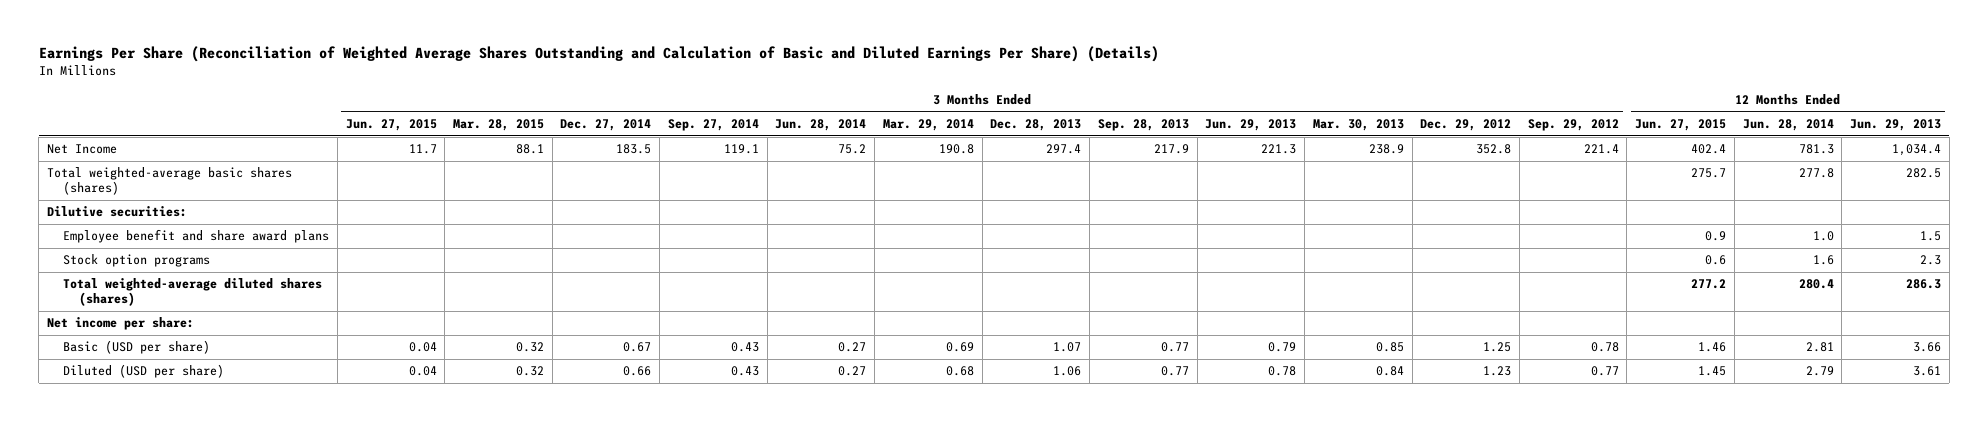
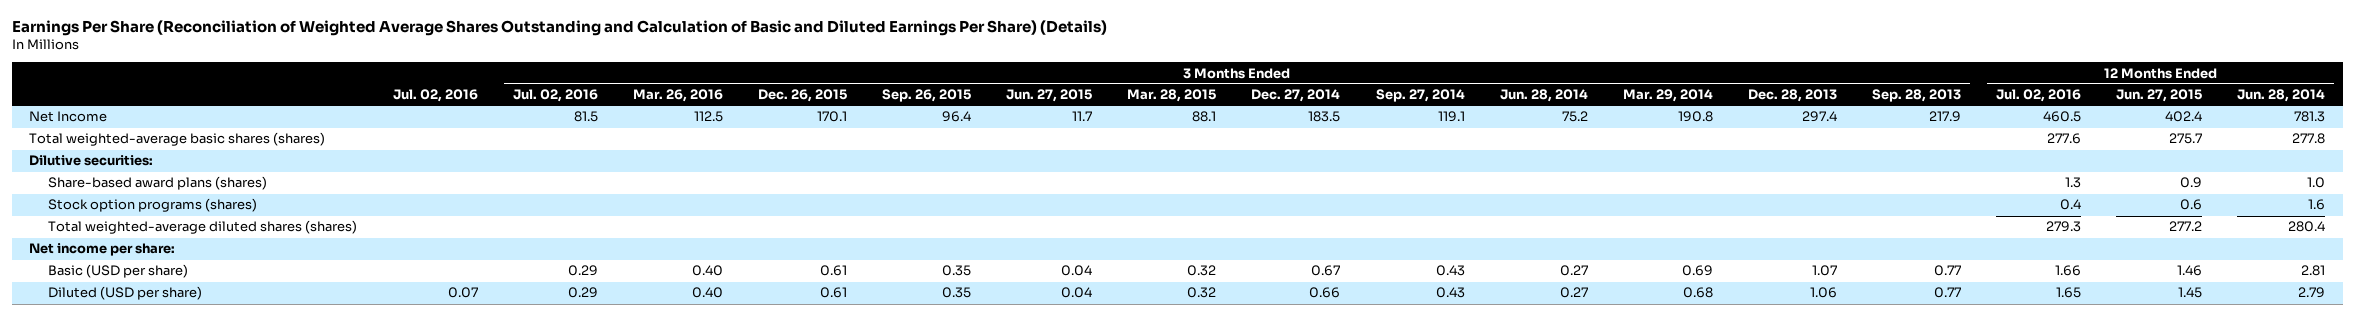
[1205,119,1297,132] Jun. 29, 2013 -> none
[1312,119,1404,132] Mar. 30, 2013 -> none
[1420,119,1512,132] Dec. 29, 2012 -> none
[1527,119,1619,132] Sep. 29, 2012 -> none
[1850,119,1942,132] Jun. 29, 2013 -> none
none -> [392,89,478,103] Jul. 02, 2016
none -> [512,89,598,103] Jul. 02, 2016
none -> [632,89,723,103] Mar. 26, 2016
none -> [757,89,847,103] Dec. 26, 2015
none -> [882,89,972,103] Sep. 26, 2015
none -> [1996,89,2082,103] Jul. 02, 2016
[63,229,330,244] Employee benefit and share award plans -> [48,176,268,191] Share-based award plans (shares)
[63,254,211,268] Stock option programs -> [48,198,258,213] Stock option programs (shares)

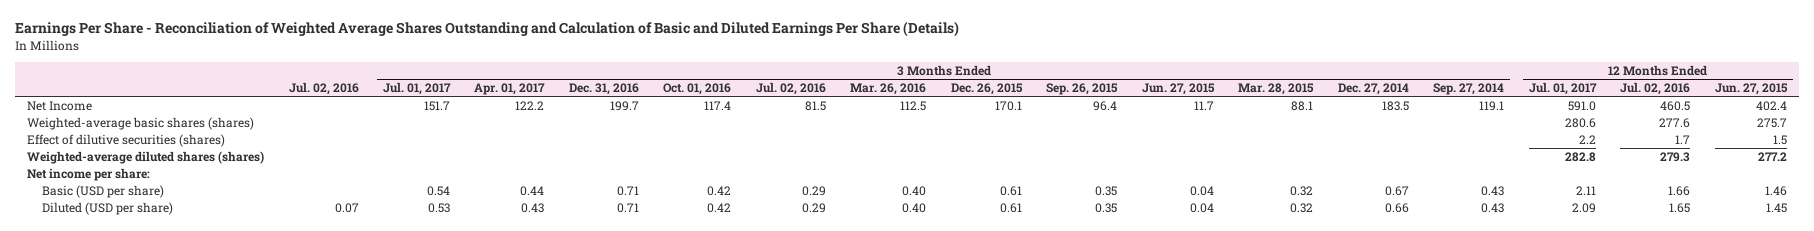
[11,19,1107,36] Earnings Per Share (Reconciliation of Weighted Average Shares Outstanding and Calculation of Basic and Diluted Earnings Per Share) (Details) -> [14,21,959,38] Earnings Per Share - Reconciliation of Weighted Average Shares Outstanding and Calculation of Basic and Diluted Earnings Per Share (Details)
[1499,89,1588,103] Jun. 28, 2014 -> none
[1622,89,1713,103] Mar. 29, 2014 -> none
[1747,89,1837,103] Dec. 28, 2013 -> none
[1872,89,1962,103] Sep. 28, 2013 -> none
[2237,89,2326,103] Jun. 28, 2014 -> none
none -> [383,82,452,96] Jul. 01, 2017
none -> [474,83,546,96] Apr. 01, 2017
none -> [568,83,639,96] Dec. 31, 2016
none -> [663,83,732,96] Oct. 01, 2016
none -> [1528,82,1597,96] Jul. 01, 2017
[29,155,154,167] Dilutive securities: -> none
[48,176,268,191] Share-based award plans (shares) -> none
[48,198,258,213] Stock option programs (shares) -> none
[29,132,326,147] Total weighted-average basic shares (shares) -> [27,117,255,131] Weighted-average basic shares (shares)
none -> [27,134,226,148] Effect of dilutive securities (shares)
[48,220,358,235] Total weighted-average diluted shares (shares) -> [27,151,265,165] Weighted-average diluted shares (shares)

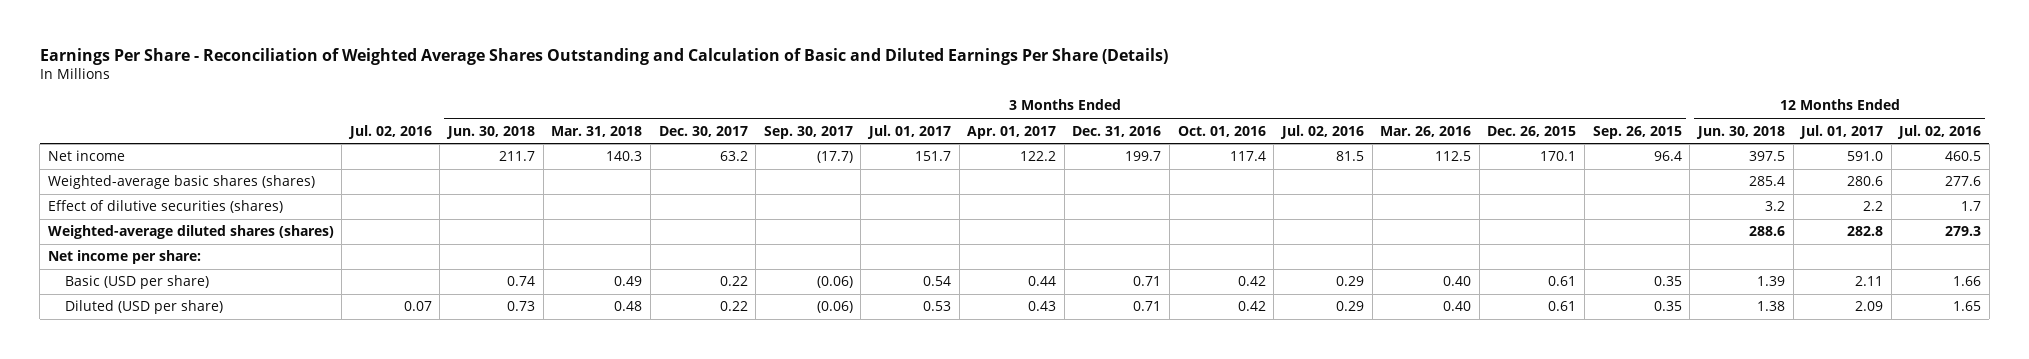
[1141,83,1215,96] Jun. 27, 2015 -> none
[1238,83,1315,96] Mar. 28, 2015 -> none
[1337,83,1409,96] Dec. 27, 2014 -> none
[1433,83,1505,96] Sep. 27, 2014 -> none
[1714,83,1788,96] Jun. 27, 2015 -> none
none -> [446,125,536,139] Jun. 30, 2018
none -> [551,125,643,137] Mar. 31, 2018
none -> [658,125,748,137] Dec. 30, 2017
none -> [763,125,853,139] Sep. 30, 2017
none -> [1695,125,1785,139] Jun. 30, 2018
[27,101,93,112] Net Income -> [47,150,125,162] Net income

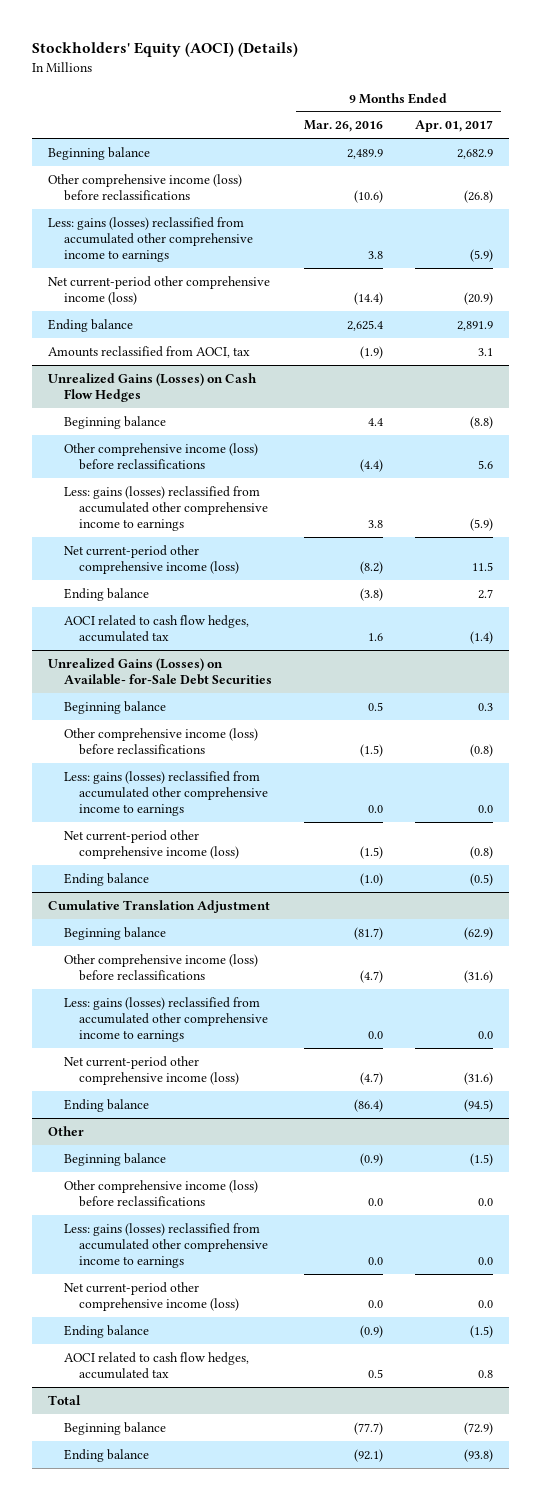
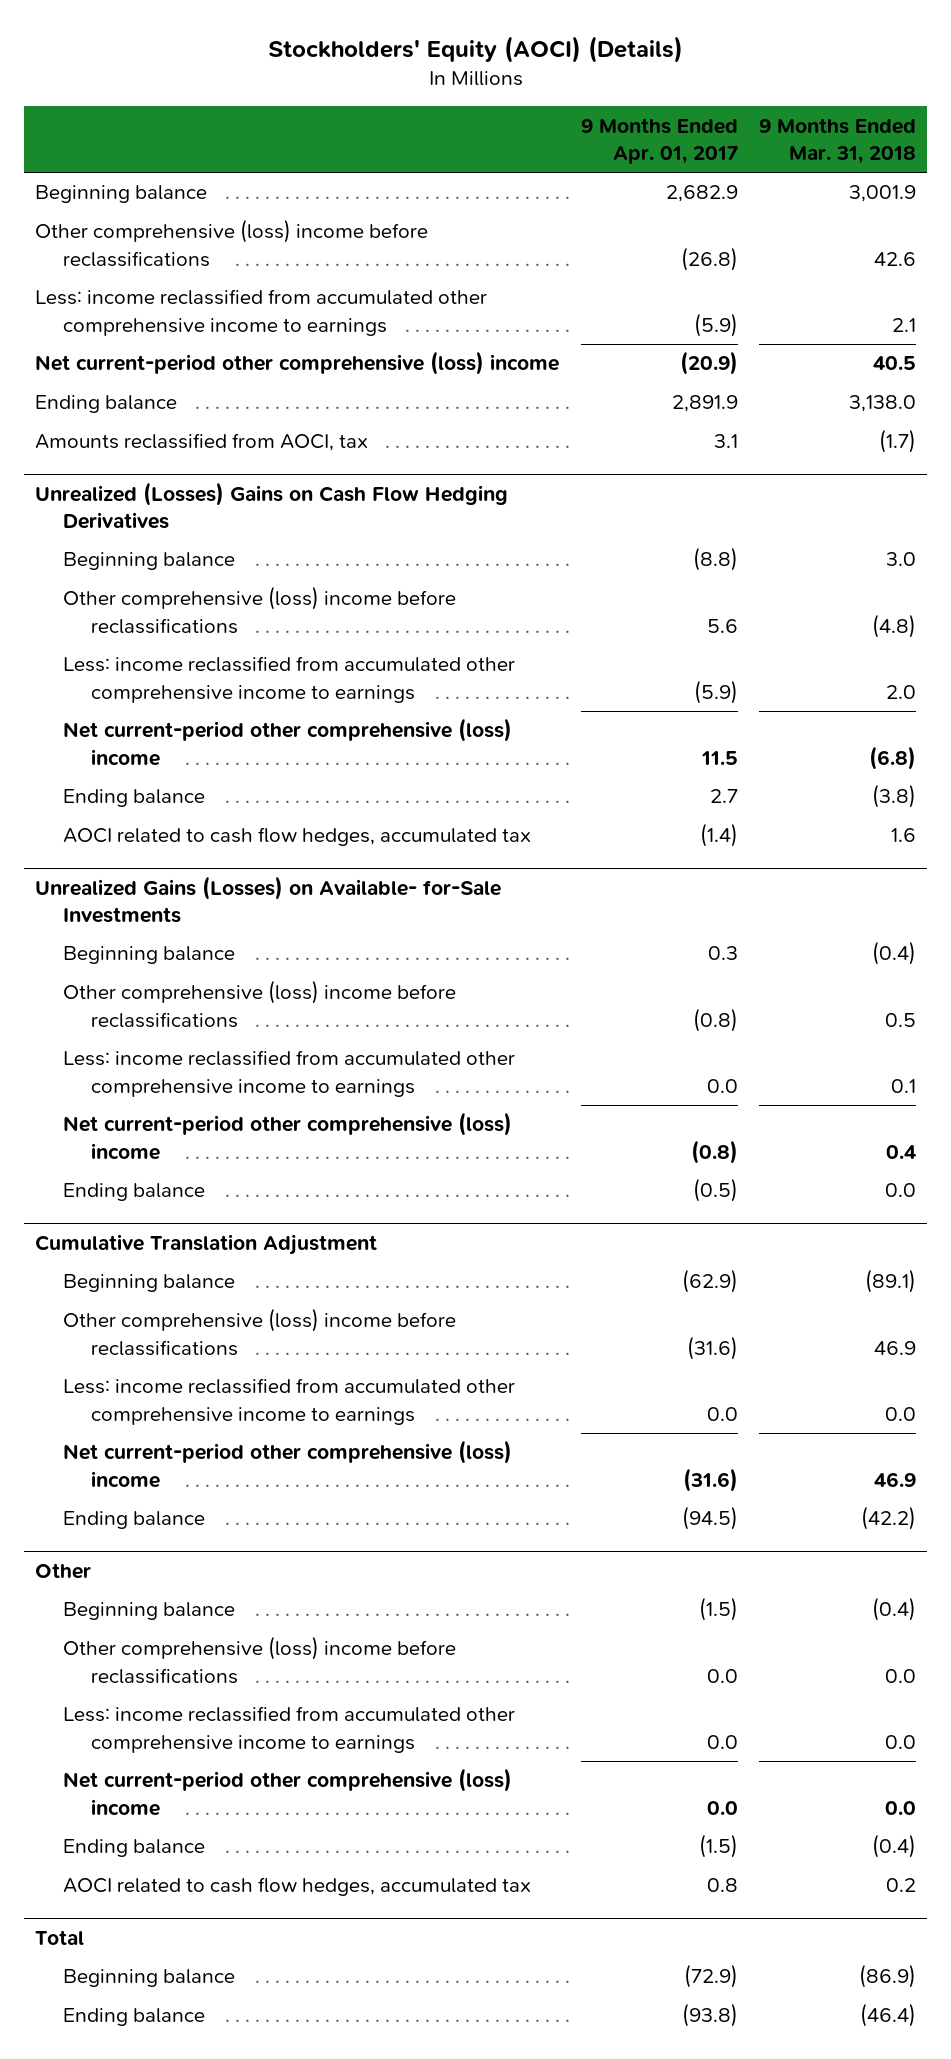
[303,120,383,133] Mar. 26, 2016 -> none
none -> [759,117,917,164] 9 Months Ended Mar. 31, 2018
[48,173,243,201] Other comprehensive income (loss) before reclassifications -> [34,219,428,267] Other comprehensive (loss) income before reclassifications
[48,216,253,262] Less: gains (losses) reclassified from accumulated other comprehensive income to earnings -> [34,289,487,336] Less: income reclassified from accumulated other comprehensive income to earnings
[48,275,271,305] Net current-period other comprehensive income (loss) -> [34,351,559,376] Net current-period other comprehensive (loss) income
[48,372,258,402] Unrealized Gains (Losses) on Cash Flow Hedges -> [34,482,508,530] Unrealized (Losses) Gains on Cash Flow Hedging Derivatives
[63,442,258,470] Other comprehensive income (loss) before reclassifications -> [62,586,456,634] Other comprehensive (loss) income before reclassifications
[63,485,268,531] Less: gains (losses) reclassified from accumulated other comprehensive income to earnings -> [62,656,515,703] Less: income reclassified from accumulated other comprehensive income to earnings
[63,544,239,574] Net current-period other comprehensive income (loss) -> [62,718,512,766] Net current-period other comprehensive (loss) income
[48,657,272,685] Unrealized Gains (Losses) on Available- for-Sale Debt Securities -> [34,876,501,924] Unrealized Gains (Losses) on Available- for-Sale Investments
[63,727,258,755] Other comprehensive income (loss) before reclassifications -> [62,980,456,1028] Other comprehensive (loss) income before reclassifications
[63,770,268,816] Less: gains (losses) reclassified from accumulated other comprehensive income to earnings -> [62,1050,515,1097] Less: income reclassified from accumulated other comprehensive income to earnings
[63,829,239,859] Net current-period other comprehensive income (loss) -> [62,1112,512,1160] Net current-period other comprehensive (loss) income
[63,953,258,981] Other comprehensive income (loss) before reclassifications -> [62,1308,456,1356] Other comprehensive (loss) income before reclassifications
[63,996,268,1042] Less: gains (losses) reclassified from accumulated other comprehensive income to earnings -> [62,1378,515,1425] Less: income reclassified from accumulated other comprehensive income to earnings
[63,1055,239,1085] Net current-period other comprehensive income (loss) -> [62,1440,512,1488] Net current-period other comprehensive (loss) income
[63,1179,258,1207] Other comprehensive income (loss) before reclassifications -> [62,1636,456,1684] Other comprehensive (loss) income before reclassifications
[63,1222,268,1268] Less: gains (losses) reclassified from accumulated other comprehensive income to earnings -> [62,1706,515,1753] Less: income reclassified from accumulated other comprehensive income to earnings
[63,1281,239,1311] Net current-period other comprehensive income (loss) -> [62,1768,512,1816] Net current-period other comprehensive (loss) income

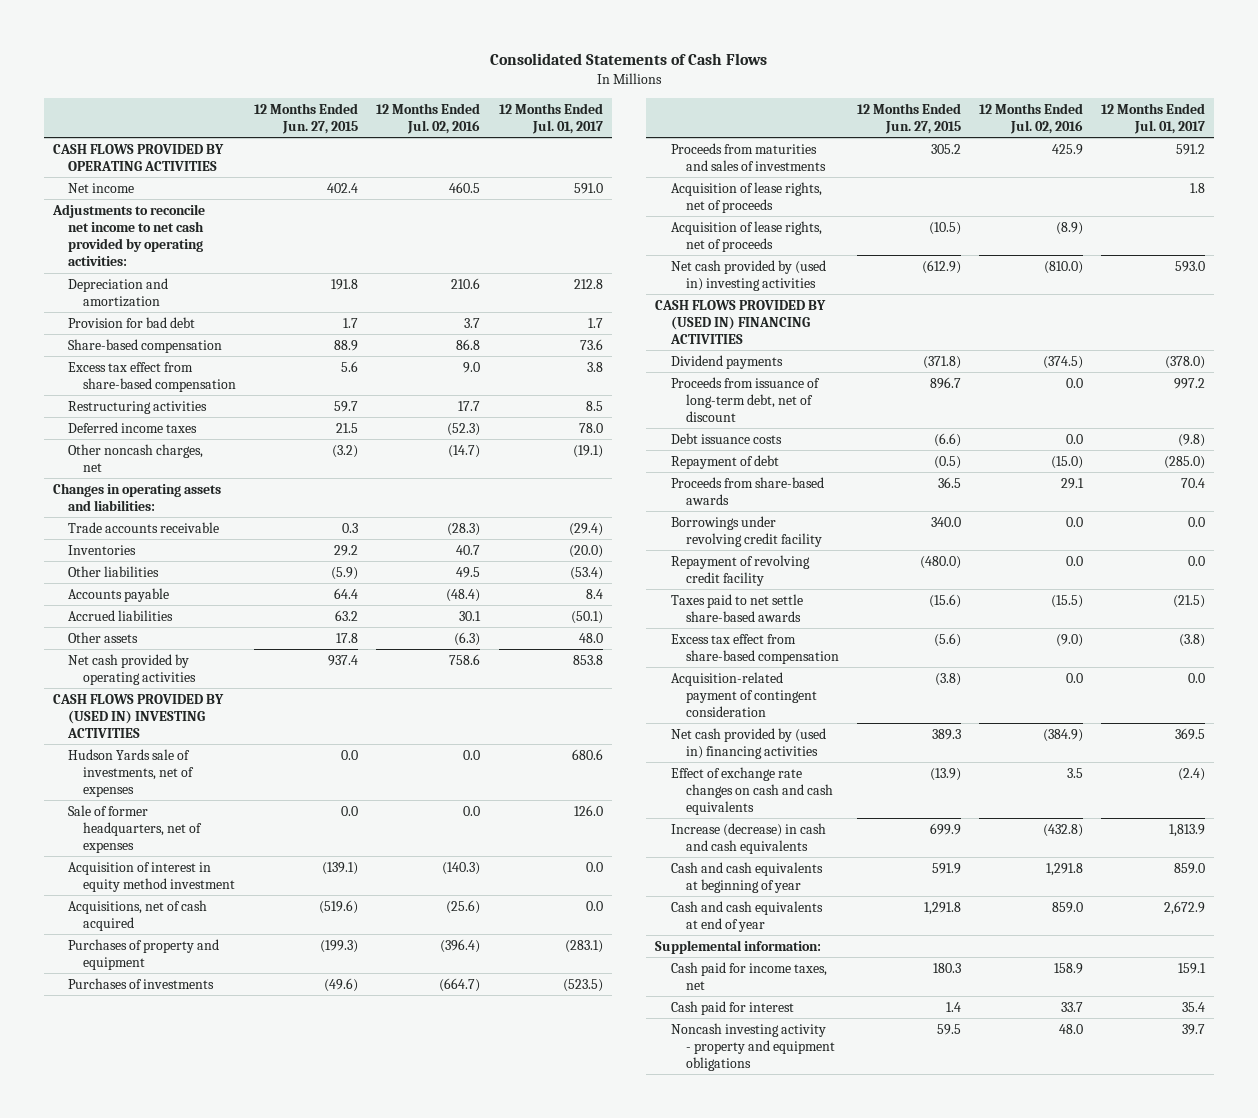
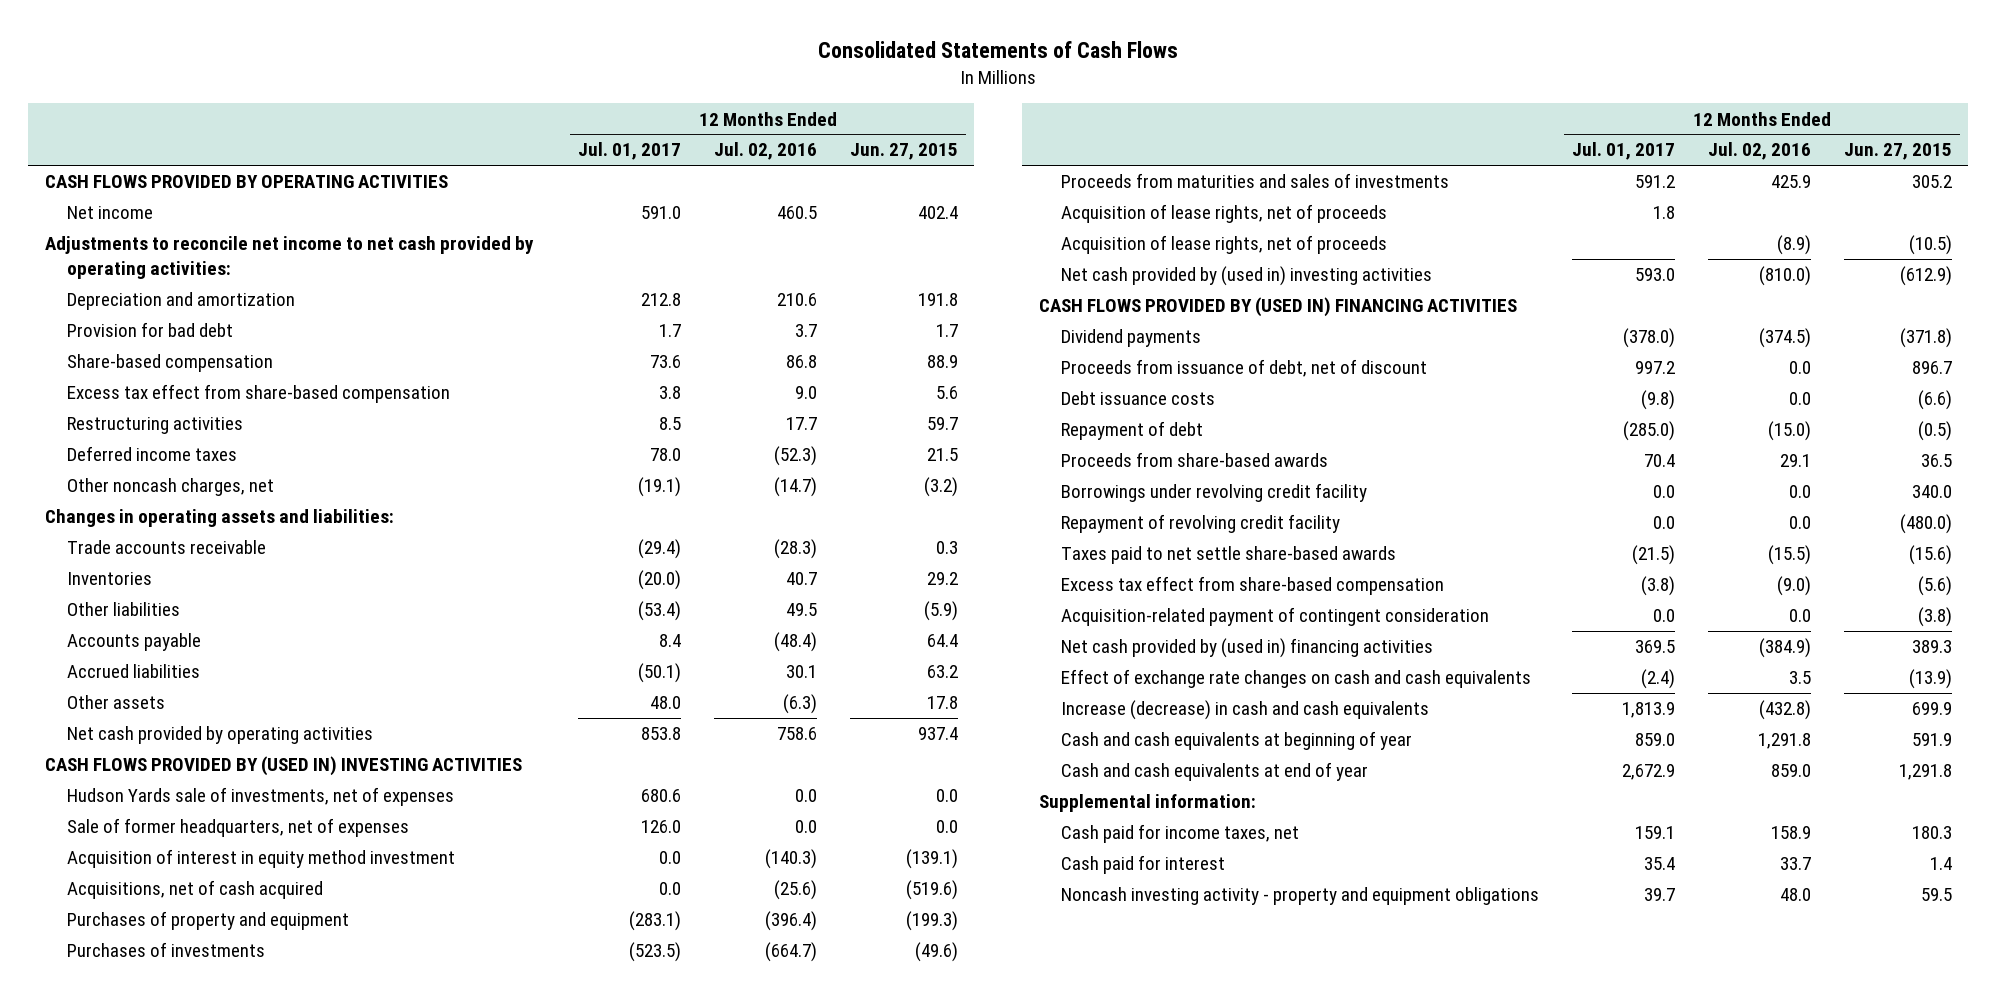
[670,376,820,423] Proceeds from issuance of long-term debt, net of discount -> [1061,359,1428,378] Proceeds from issuance of debt, net of discount

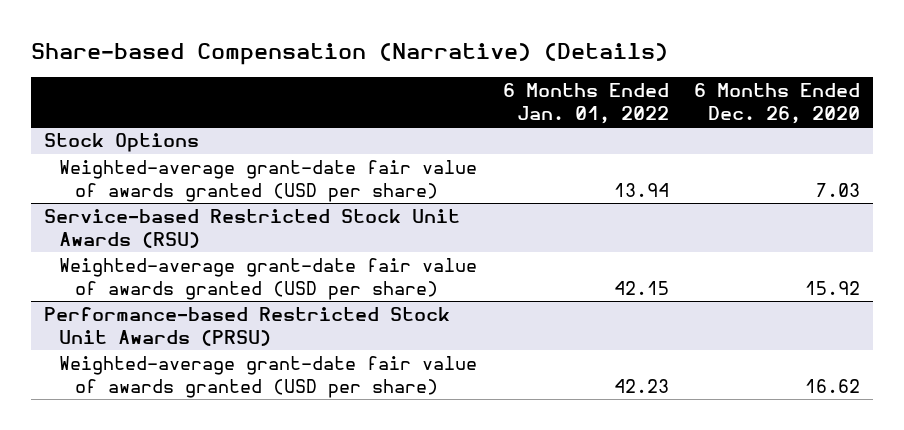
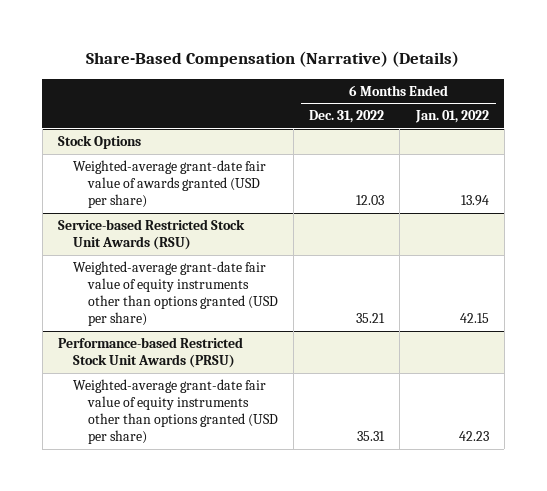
[30,42,668,65] Share-based Compensation (Narrative) (Details) -> [86,51,460,68] Share-Based Compensation (Narrative) (Details)
[694,83,861,124] 6 Months Ended Dec. 26, 2020 -> none
none -> [309,110,385,124] Dec. 31, 2022
[59,258,478,300] Weighted-average grant-date fair value of awards granted (USD per share) -> [72,261,279,327] Weighted-average grant-date fair value of equity instruments other than options granted (USD per share)
[59,356,478,398] Weighted-average grant-date fair value of awards granted (USD per share) -> [72,379,279,445] Weighted-average grant-date fair value of equity instruments other than options granted (USD per share)

